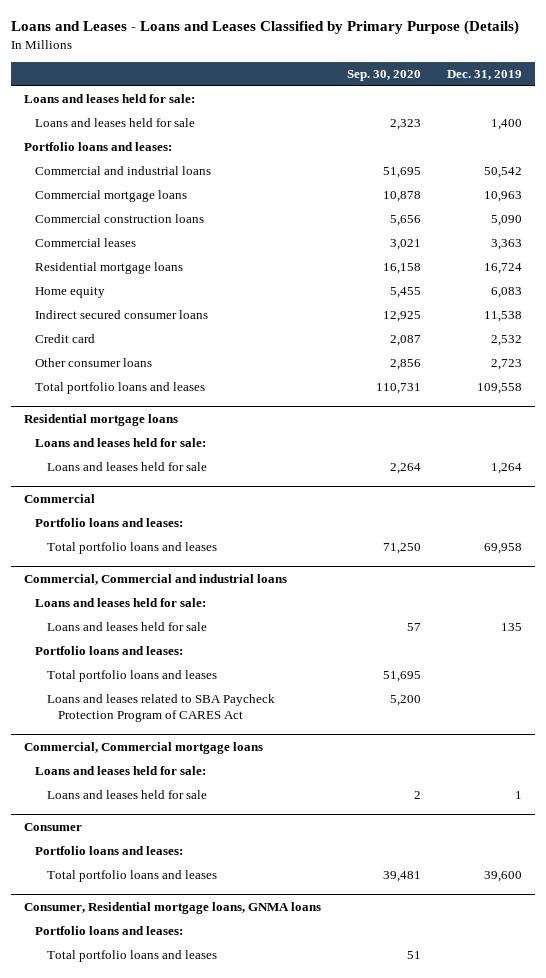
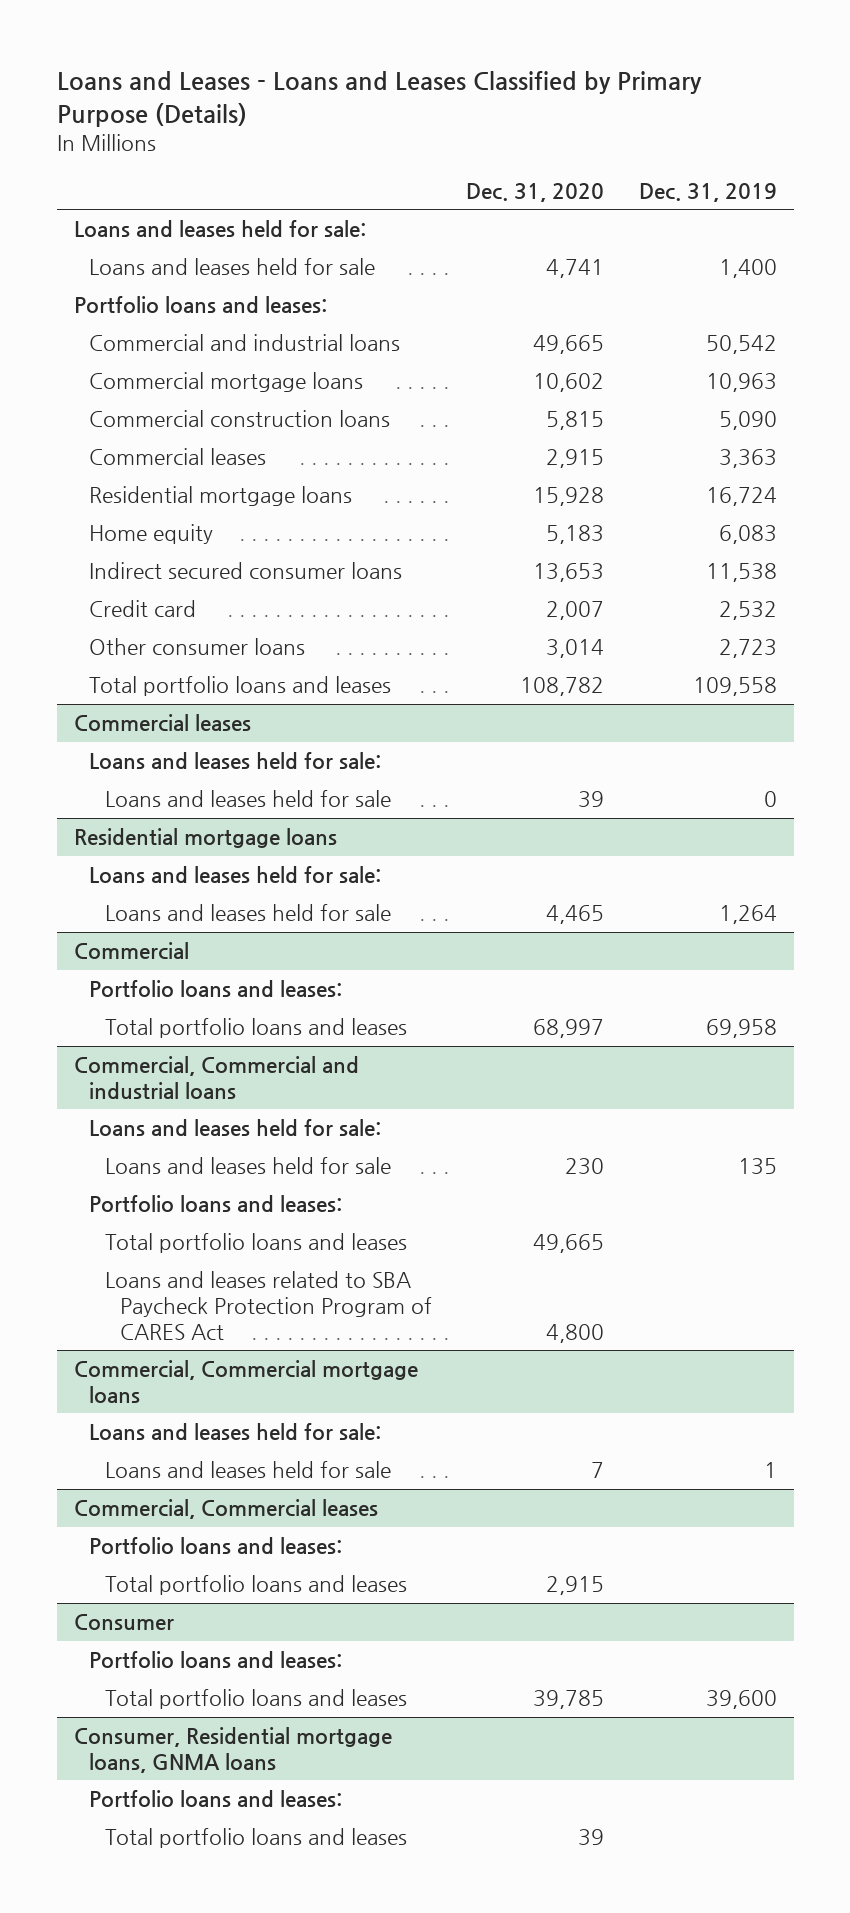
[347,69,422,81] Sep. 30, 2020 -> none
none -> [466,182,605,202] Dec. 31, 2020
none -> [73,714,251,733] Commercial leases
none -> [89,752,382,770] Loans and leases held for sale:
none -> [104,790,391,808] Loans and leases held for sale
none -> [73,1499,378,1520] Commercial, Commercial leases
none -> [89,1537,343,1555] Portfolio loans and leases:
none -> [104,1575,407,1596] Total portfolio loans and leases

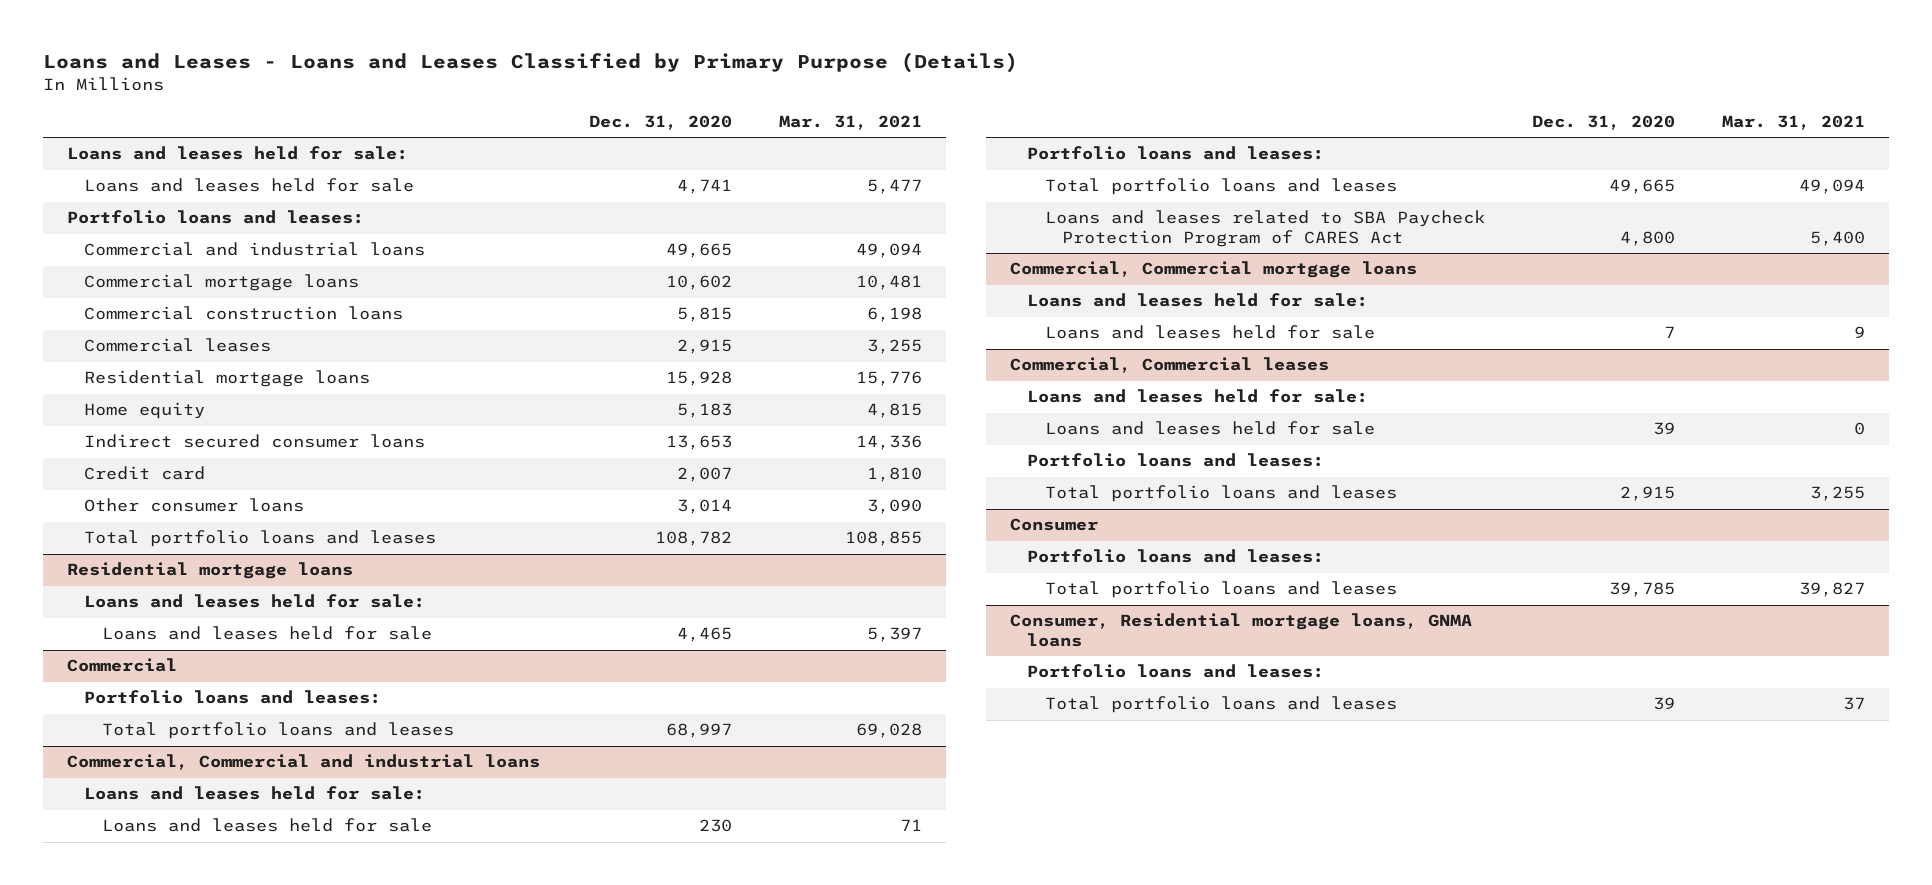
[638,182,777,202] Dec. 31, 2019 -> none
none -> [779,115,923,131] Mar. 31, 2021
[73,714,251,733] Commercial leases -> none
[89,752,382,770] Loans and leases held for sale: -> none
[104,790,391,808] Loans and leases held for sale -> none
none -> [1027,389,1369,404] Loans and leases held for sale:
none -> [1044,421,1375,436] Loans and leases held for sale

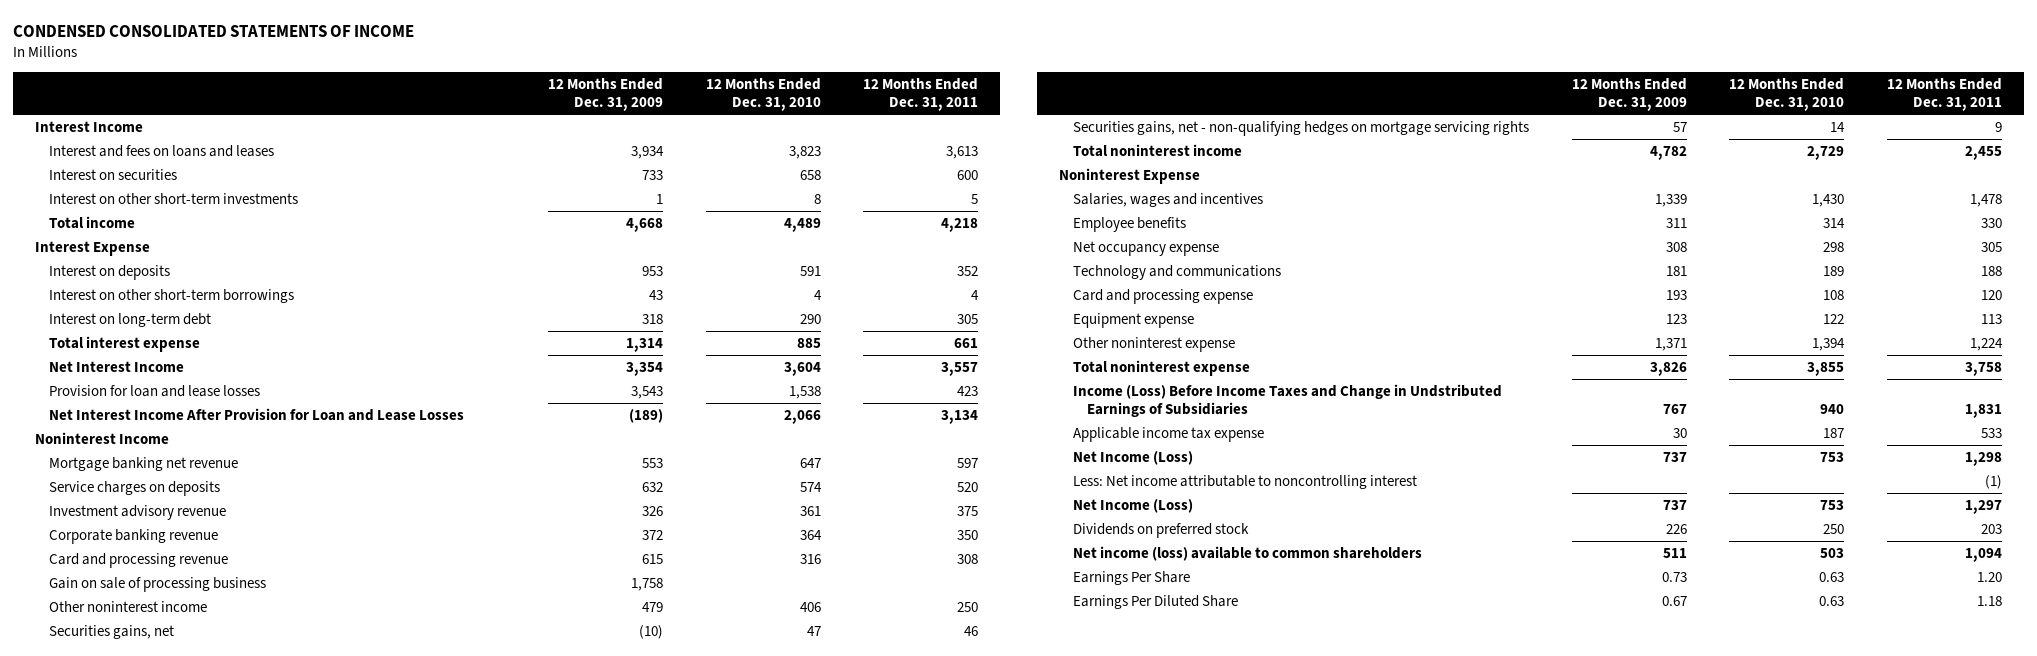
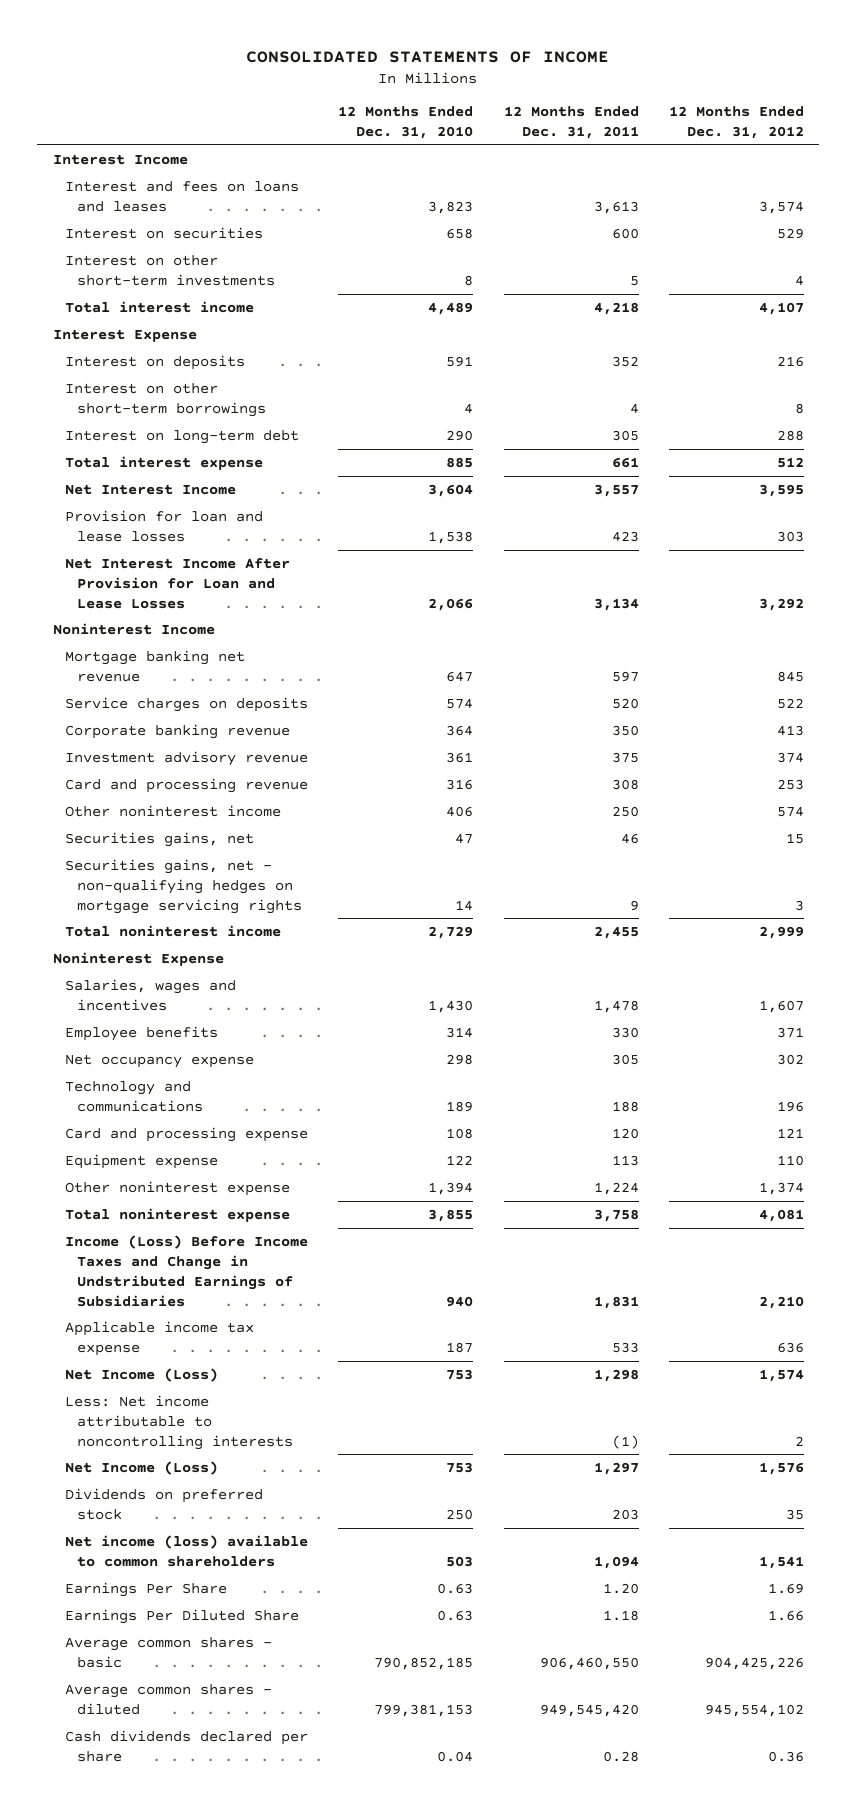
[13,24,415,37] CONDENSED CONSOLIDATED STATEMENTS OF INCOME -> [246,50,610,63] CONSOLIDATED STATEMENTS OF INCOME
[547,77,663,112] 12 Months Ended Dec. 31, 2009 -> none
none -> [669,106,805,140] 12 Months Ended Dec. 31, 2012
[48,215,135,229] Total income -> [64,300,254,313] Total interest income
[48,504,226,520] Investment advisory revenue -> [64,750,308,766] Investment advisory revenue
[48,576,266,592] Gain on sale of processing business -> none
[1072,474,1417,489] Less: Net income attributable to noncontrolling interest -> [64,1394,293,1450] Less: Net income attributable to noncontrolling interests
none -> [64,1636,272,1668] Average common shares - basic
none -> [64,1683,272,1715] Average common shares - diluted
none -> [64,1729,308,1762] Cash dividends declared per share

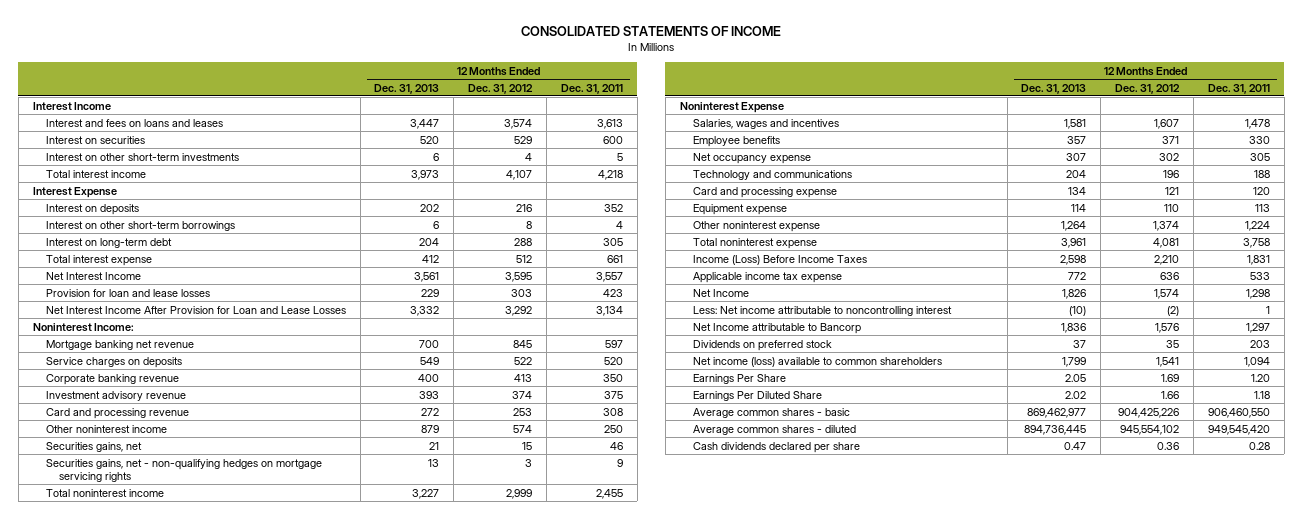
[338,106,474,140] 12 Months Ended Dec. 31, 2010 -> none
none -> [374,83,440,94] Dec. 31, 2013
[52,622,215,635] Noninterest Income -> [32,322,134,332] Noninterest Income:
[64,1234,308,1307] Income (Loss) Before Income Taxes and Change in Undstributed Earnings of Subsidiaries -> [692,254,867,265] Income (Loss) Before Income Taxes
[64,1367,218,1382] Net Income (Loss) -> [692,288,749,297] Net Income
[64,1394,293,1450] Less: Net income attributable to noncontrolling interests -> [692,305,952,316] Less: Net income attributable to noncontrolling interest
[611,1434,639,1449] (1) -> [1265,305,1270,314] 1
[795,1435,805,1446] 2 -> [1167,305,1180,316] (2)
[64,1460,218,1475] Net Income (Loss) -> [692,322,861,334] Net Income attributable to Bancorp

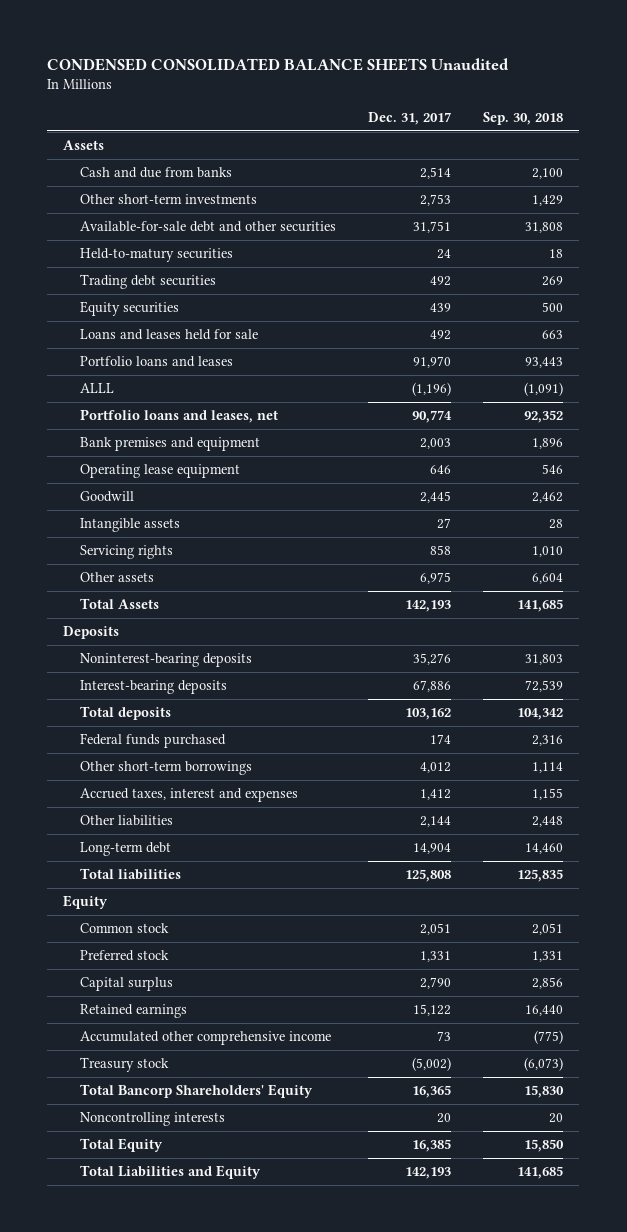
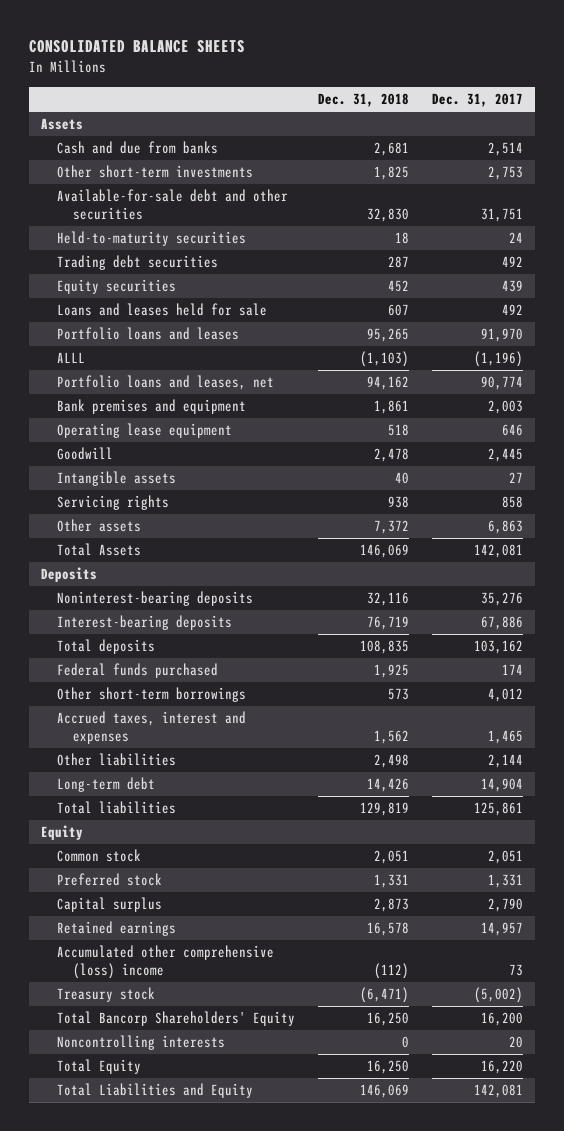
[47,57,510,71] CONDENSED CONSOLIDATED BALANCE SHEETS Unaudited -> [29,40,246,54] CONSOLIDATED BALANCE SHEETS
[483,111,564,125] Sep. 30, 2018 -> none
none -> [318,93,410,108] Dec. 31, 2018
[80,248,234,263] Held-to-matury securities -> [56,231,246,247] Held-to-maturity securities
[420,572,452,585] 6,975 -> [488,520,524,535] 6,863
[405,600,452,613] 142,193 -> [474,544,524,559] 142,081
[420,789,452,801] 1,412 -> [488,729,524,744] 1,465
[405,869,452,883] 125,808 -> [474,802,524,817] 125,861
[413,1004,452,1017] 15,122 -> [481,922,524,937] 14,957
[80,1031,332,1046] Accumulated other comprehensive income -> [56,945,274,979] Accumulated other comprehensive (loss) income
[412,1085,452,1099] 16,365 -> [481,1012,524,1027] 16,200
[412,1139,452,1153] 16,385 -> [481,1060,524,1075] 16,220
[405,1167,452,1180] 142,193 -> [474,1084,524,1099] 142,081

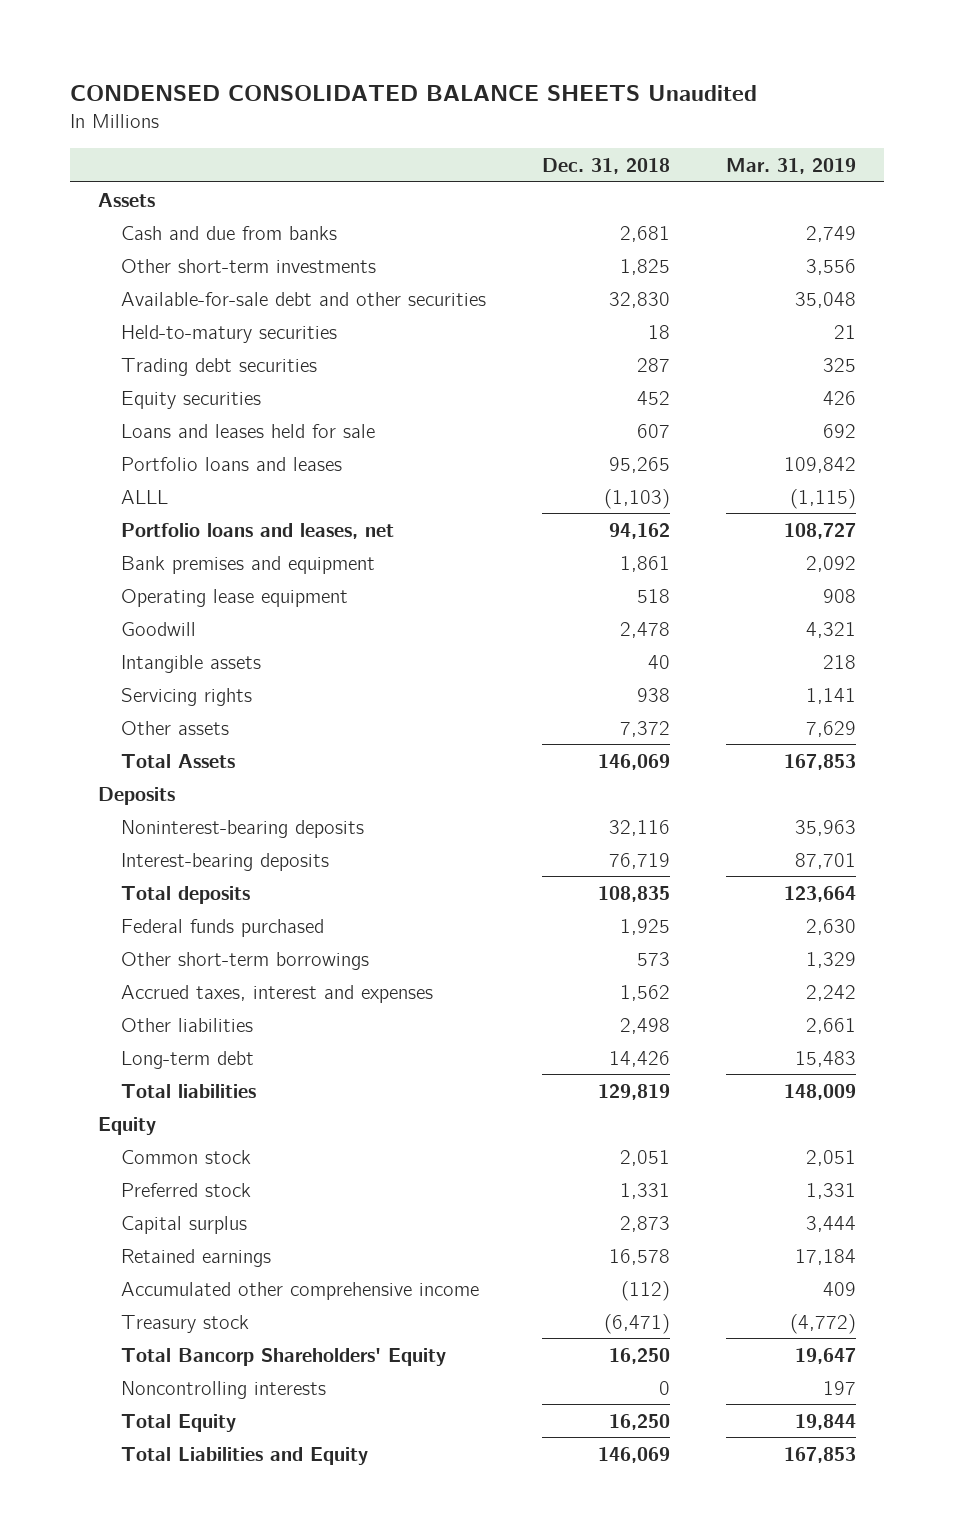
[29,40,246,54] CONSOLIDATED BALANCE SHEETS -> [69,85,757,102] CONDENSED CONSOLIDATED BALANCE SHEETS Unaudited
[432,93,524,108] Dec. 31, 2017 -> none
none -> [725,157,856,174] Mar. 31, 2019
[56,231,246,247] Held-to-maturity securities -> [121,324,338,343] Held-to-matury securities
[56,945,274,979] Accumulated other comprehensive (loss) income -> [121,1281,480,1300] Accumulated other comprehensive income

